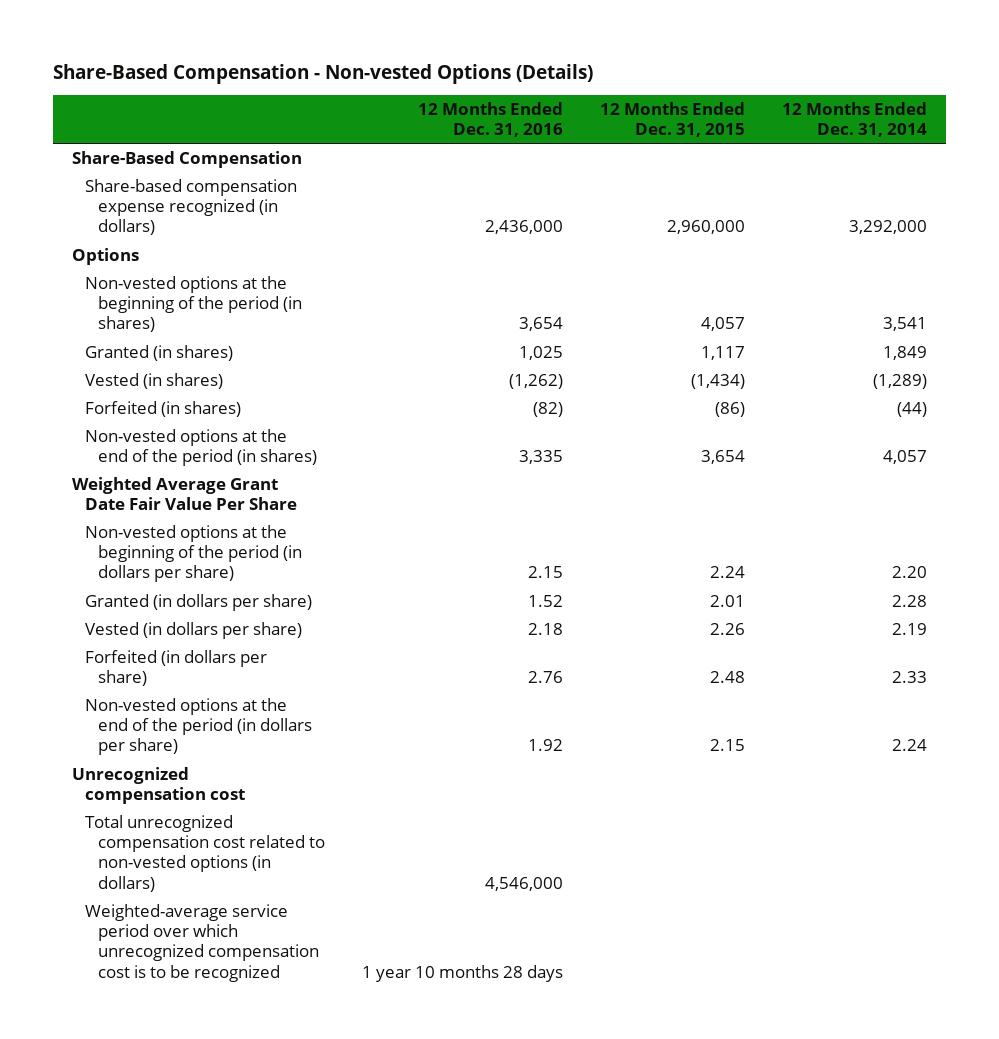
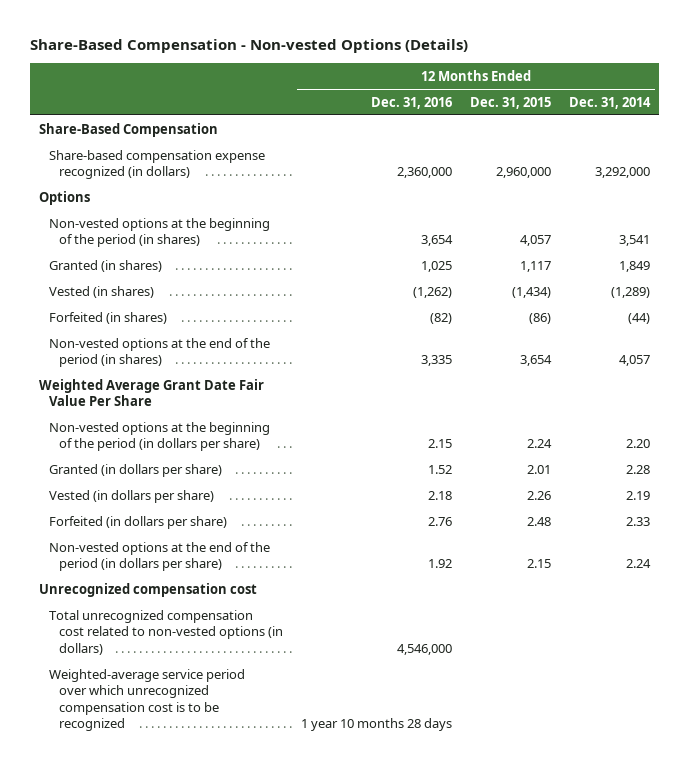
[485,220,564,235] 2,436,000 -> [397,167,453,179] 2,360,000

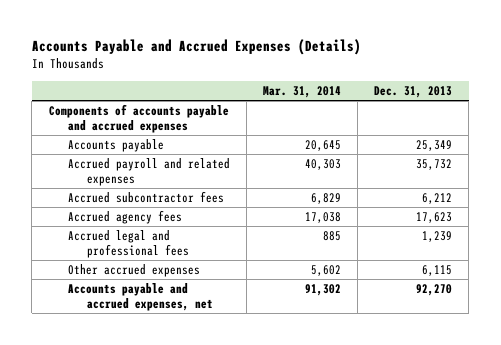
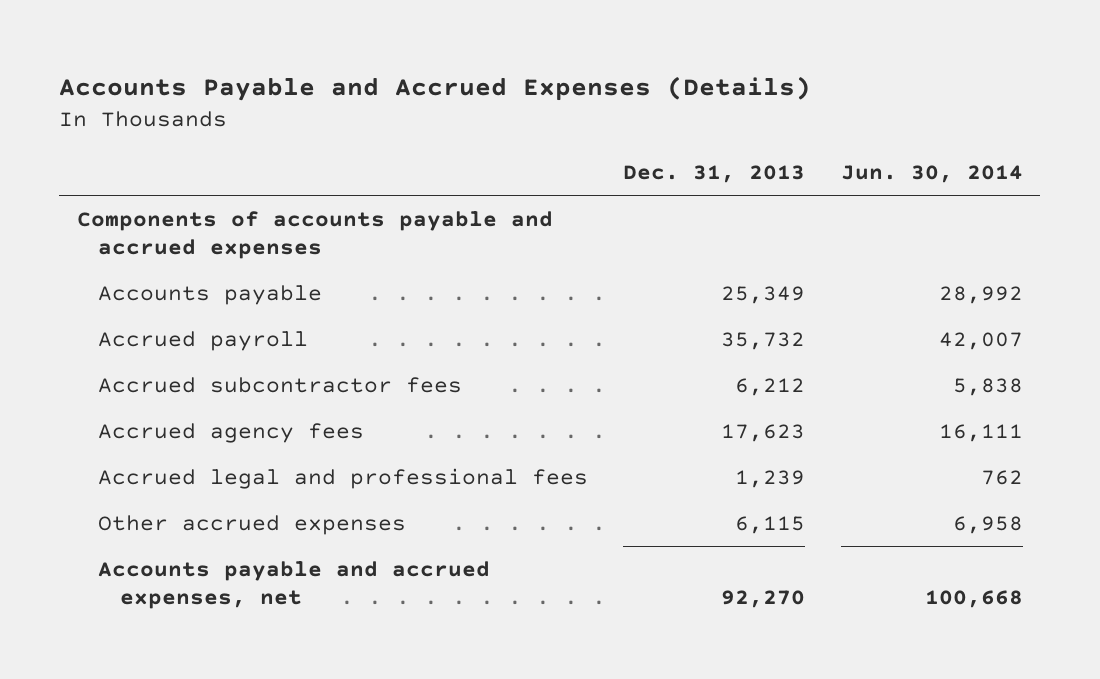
[262,85,341,98] Mar. 31, 2014 -> none
none -> [840,164,1023,183] Jun. 30, 2014
[67,158,230,186] Accrued payroll and related expenses -> [98,330,309,351] Accrued payroll

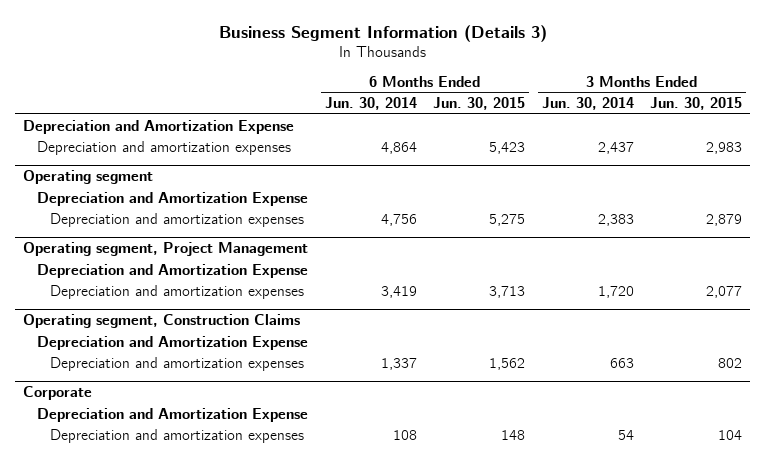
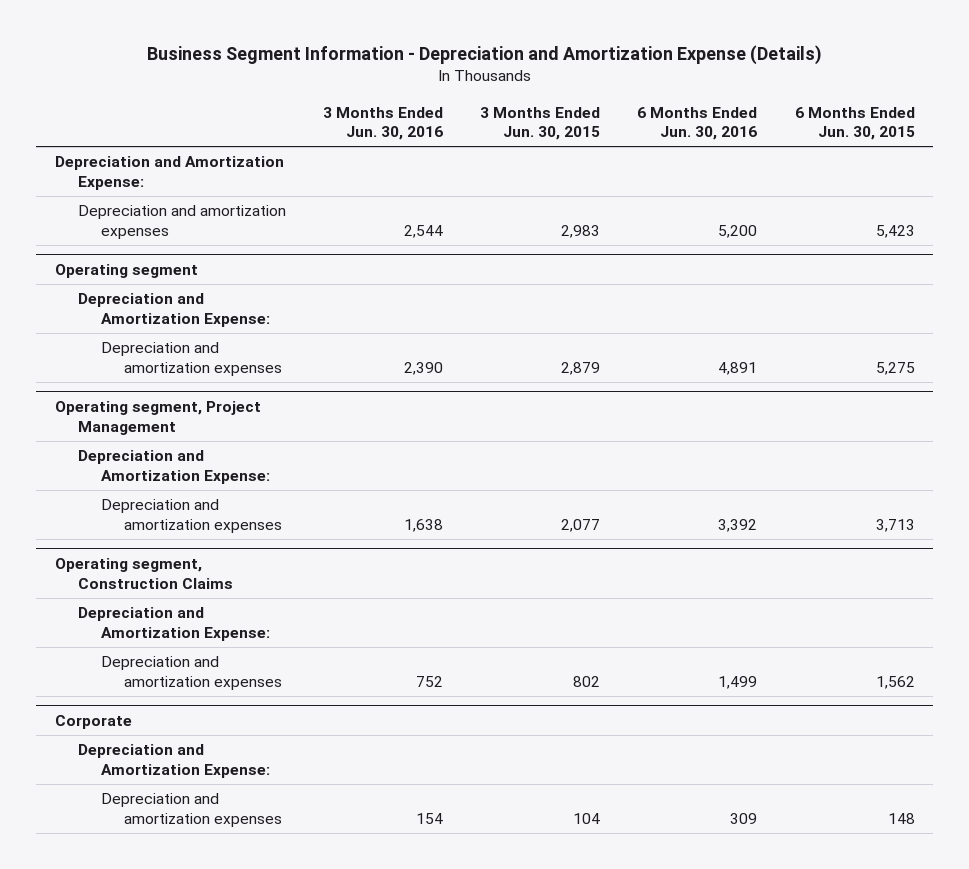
[218,24,547,42] Business Segment Information (Details 3) -> [146,45,822,66] Business Segment Information - Depreciation and Amortization Expense (Details)
[324,97,417,111] Jun. 30, 2014 -> none
[541,97,634,111] Jun. 30, 2014 -> none
none -> [322,106,443,141] 3 Months Ended Jun. 30, 2016
none -> [637,106,758,141] 6 Months Ended Jun. 30, 2016
[23,119,295,134] Depreciation and Amortization Expense -> [54,156,284,191] Depreciation and Amortization Expense:
[36,191,308,206] Depreciation and Amortization Expense -> [77,293,270,328] Depreciation and Amortization Expense:
[36,263,308,278] Depreciation and Amortization Expense -> [77,450,270,485] Depreciation and Amortization Expense:
[36,335,308,350] Depreciation and Amortization Expense -> [77,607,270,642] Depreciation and Amortization Expense:
[36,407,308,422] Depreciation and Amortization Expense -> [77,744,270,779] Depreciation and Amortization Expense:

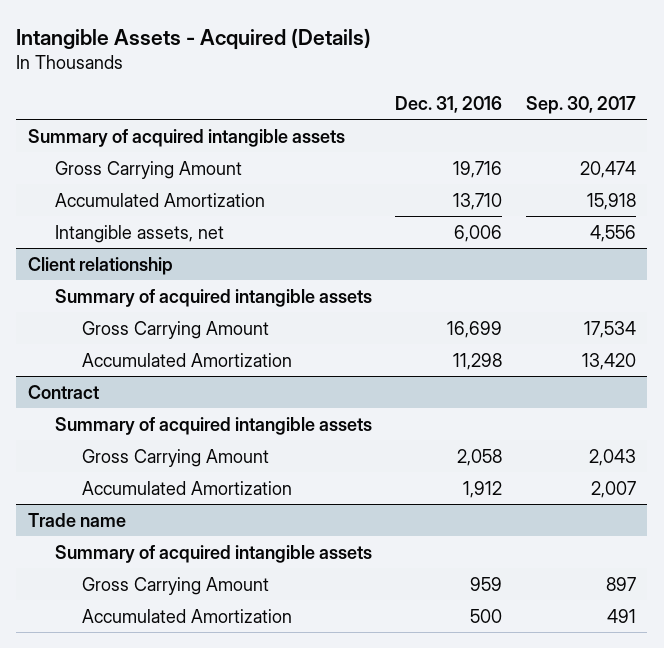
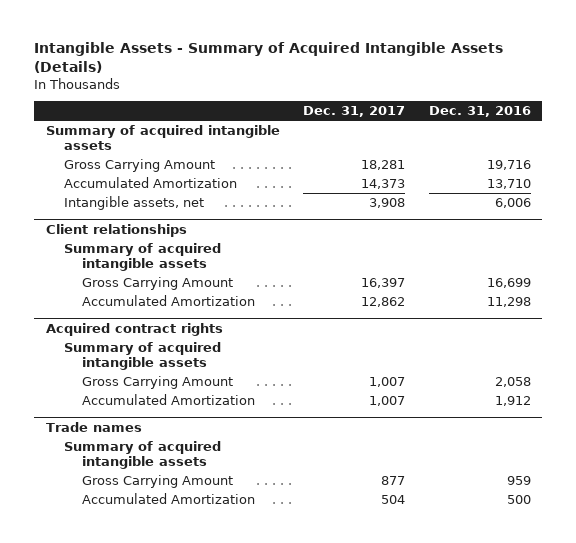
[16,27,372,50] Intangible Assets - Acquired (Details) -> [34,42,504,74] Intangible Assets - Summary of Acquired Intangible Assets (Details)
[525,95,636,114] Sep. 30, 2017 -> none
none -> [303,106,406,118] Dec. 31, 2017
[28,256,174,275] Client relationship -> [45,223,187,237] Client relationships
[28,384,100,399] Contract -> [45,322,223,336] Acquired contract rights
[28,512,127,527] Trade name -> [45,421,142,432] Trade names

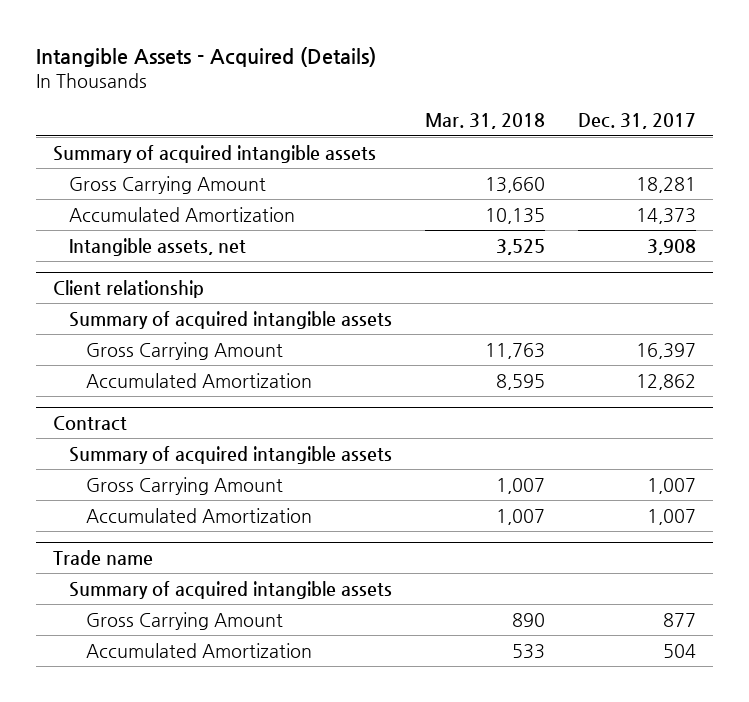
[34,42,504,74] Intangible Assets - Summary of Acquired Intangible Assets (Details) -> [36,47,377,68] Intangible Assets - Acquired (Details)
[428,106,531,118] Dec. 31, 2016 -> none
none -> [425,113,546,130] Mar. 31, 2018
[45,223,187,237] Client relationships -> [52,279,204,298] Client relationship
[45,322,223,336] Acquired contract rights -> [52,415,127,431] Contract
[45,421,142,432] Trade names -> [52,549,153,565] Trade name

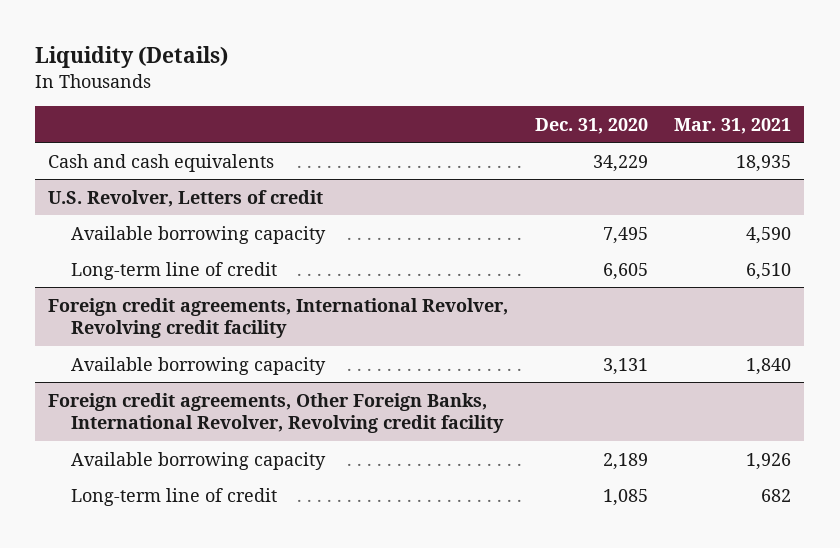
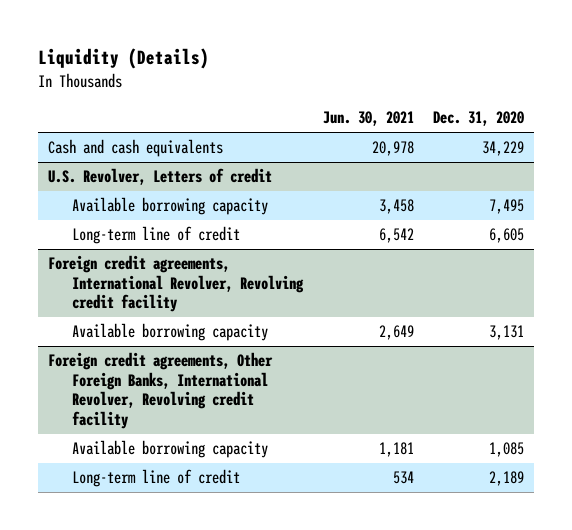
[674,117,792,134] Mar. 31, 2021 -> none
none -> [322,111,414,127] Jun. 30, 2021
[602,452,648,470] 2,189 -> [489,442,525,458] 1,085
[602,488,648,506] 1,085 -> [489,471,525,487] 2,189

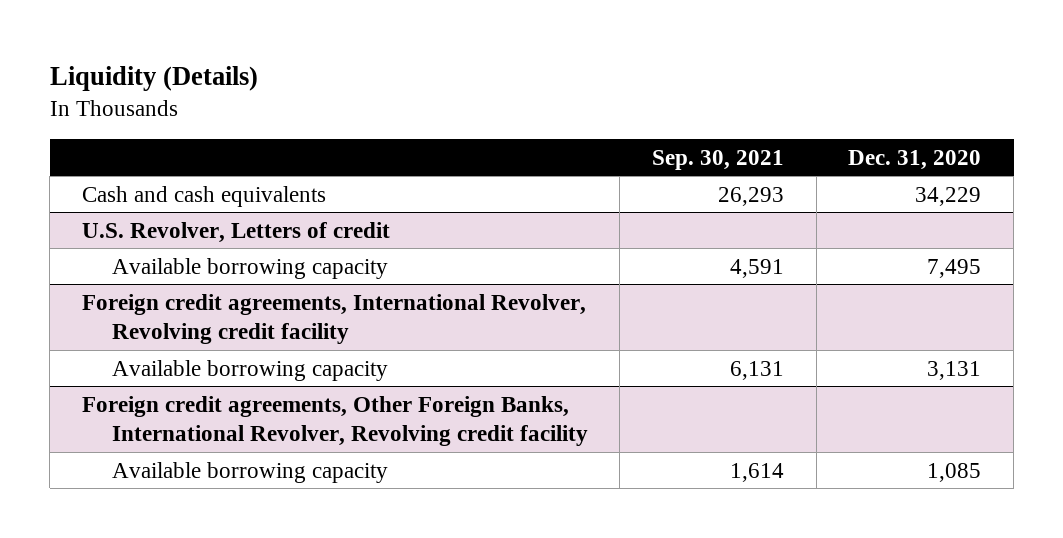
[322,111,414,127] Jun. 30, 2021 -> none
none -> [651,149,784,170] Sep. 30, 2021
[72,226,241,245] Long-term line of credit -> none
[72,469,241,488] Long-term line of credit -> none

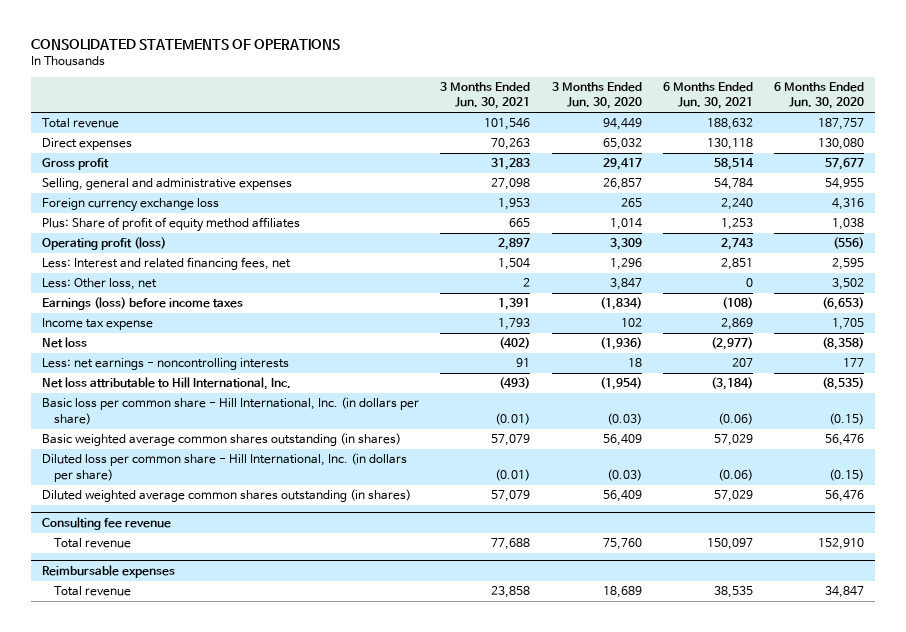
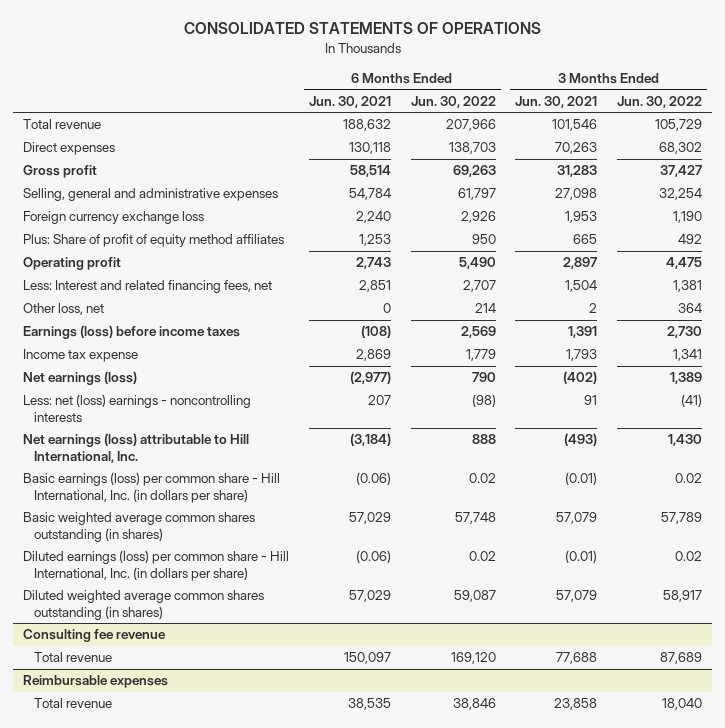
[551,82,642,110] 3 Months Ended Jun. 30, 2020 -> none
[774,82,865,110] 6 Months Ended Jun. 30, 2020 -> none
none -> [410,95,496,108] Jun. 30, 2022
none -> [617,95,703,108] Jun. 30, 2022
[41,237,166,251] Operating profit (loss) -> [23,257,122,271] Operating profit
[41,278,157,291] Less: Other loss, net -> [23,303,105,316] Other loss, net
[41,337,87,349] Net loss -> [23,371,138,386] Net earnings (loss)
[41,358,289,371] Less: net earnings - noncontrolling interests -> [23,394,252,422] Less: net (loss) earnings - noncontrolling interests
[41,377,291,391] Net loss attributable to Hill International, Inc. -> [23,433,250,463] Net earnings (loss) attributable to Hill International, Inc.
[41,397,419,425] Basic loss per common share - Hill International, Inc. (in dollars per share) -> [23,472,281,503] Basic earnings (loss) per common share - Hill International, Inc. (in dollars per share)
[41,453,407,482] Diluted loss per common share - Hill International, Inc. (in dollars per share) -> [23,550,290,581] Diluted earnings (loss) per common share - Hill International, Inc. (in dollars per share)

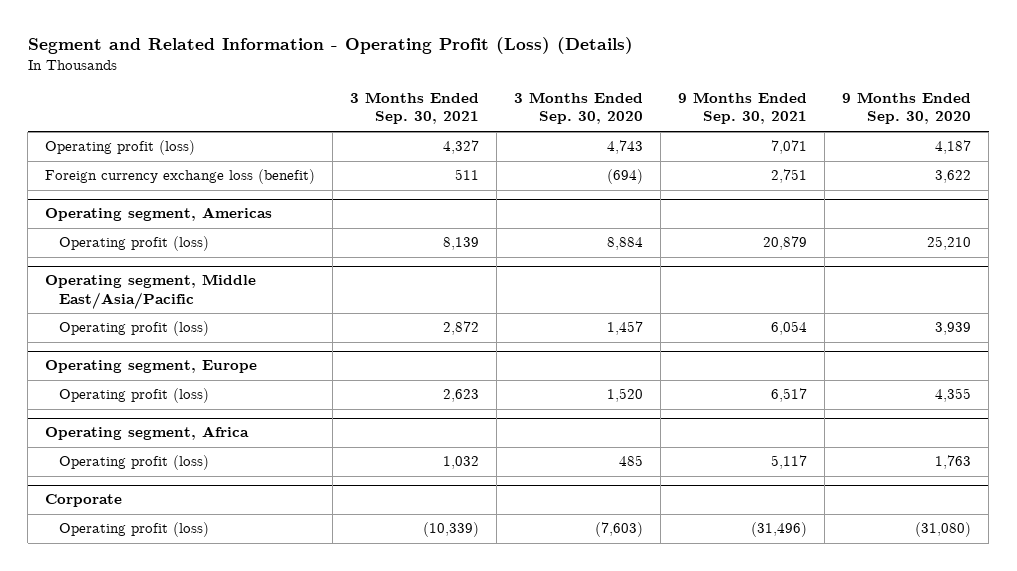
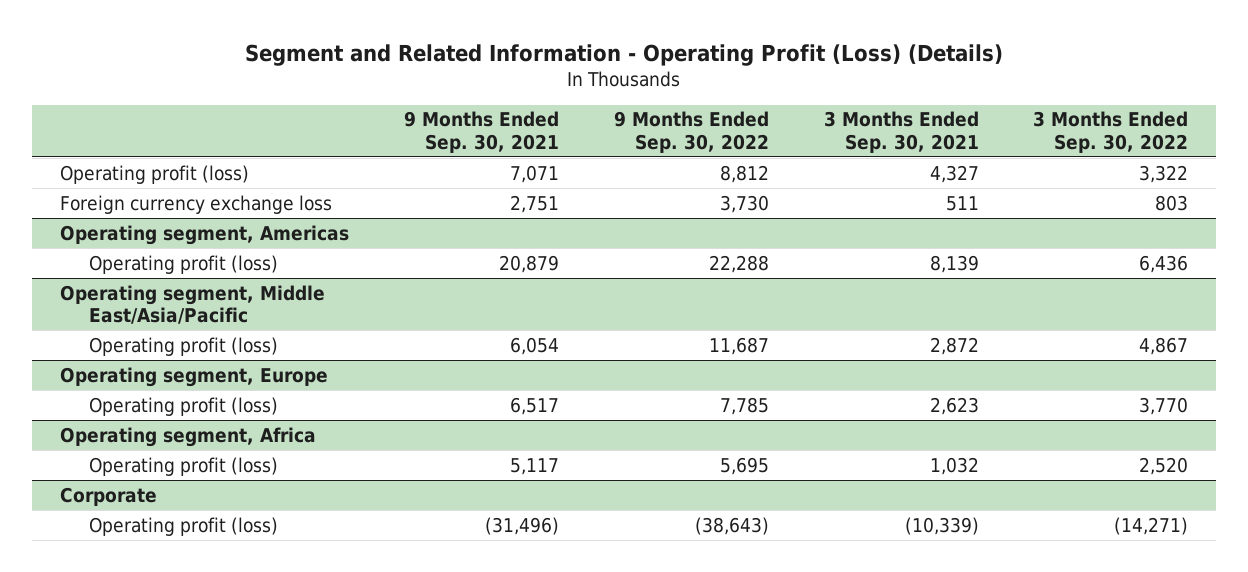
[514,92,644,125] 3 Months Ended Sep. 30, 2020 -> none
[842,92,972,125] 9 Months Ended Sep. 30, 2020 -> none
none -> [613,111,769,153] 9 Months Ended Sep. 30, 2022
none -> [1033,111,1189,153] 3 Months Ended Sep. 30, 2022
[45,169,316,185] Foreign currency exchange loss (benefit) -> [59,194,332,214] Foreign currency exchange loss

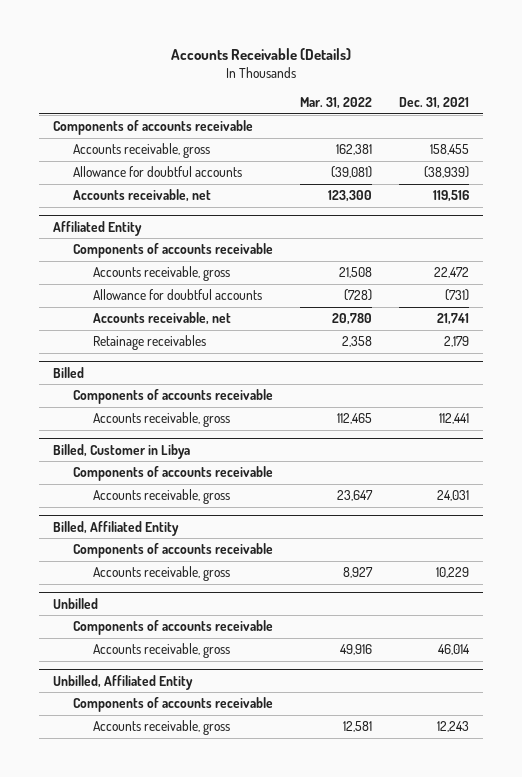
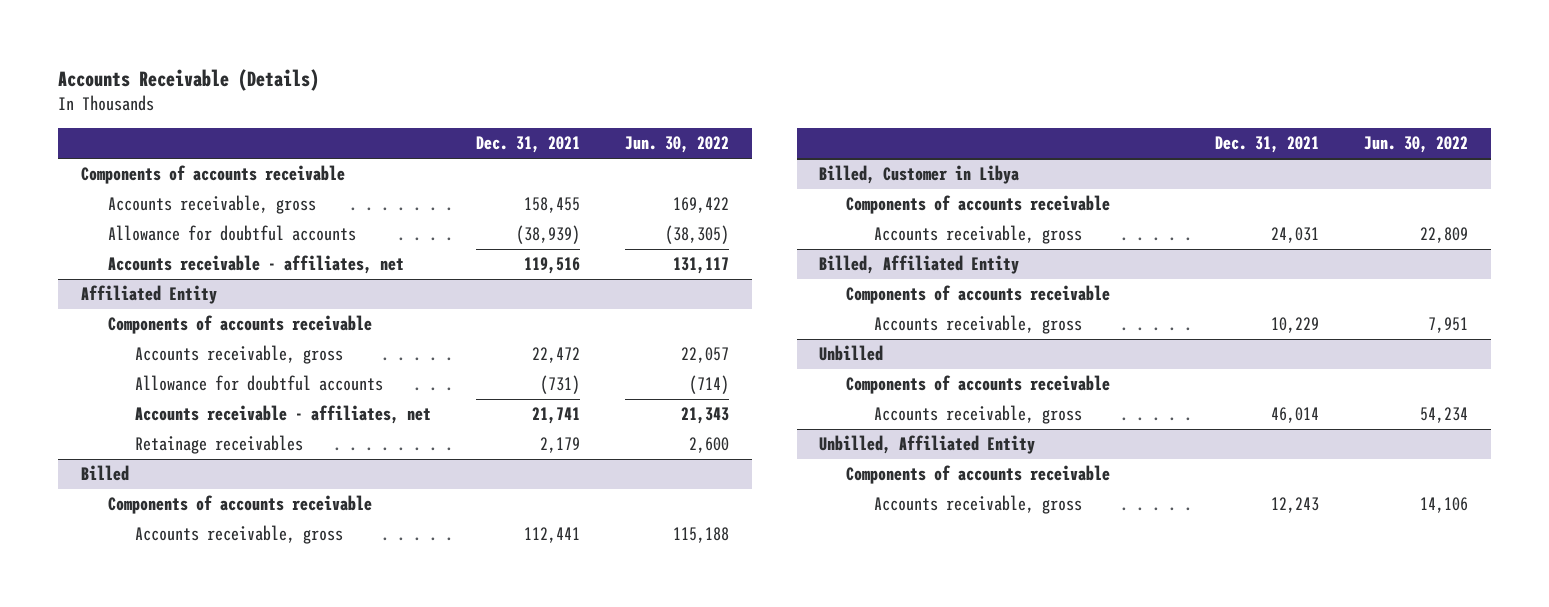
[300,97,373,110] Mar. 31, 2022 -> none
none -> [625,136,730,154] Jun. 30, 2022
[72,189,211,203] Accounts receivable, net -> [107,255,404,275] Accounts receivable - affiliates, net
[93,312,232,326] Accounts receivable, net -> [134,405,431,425] Accounts receivable - affiliates, net

